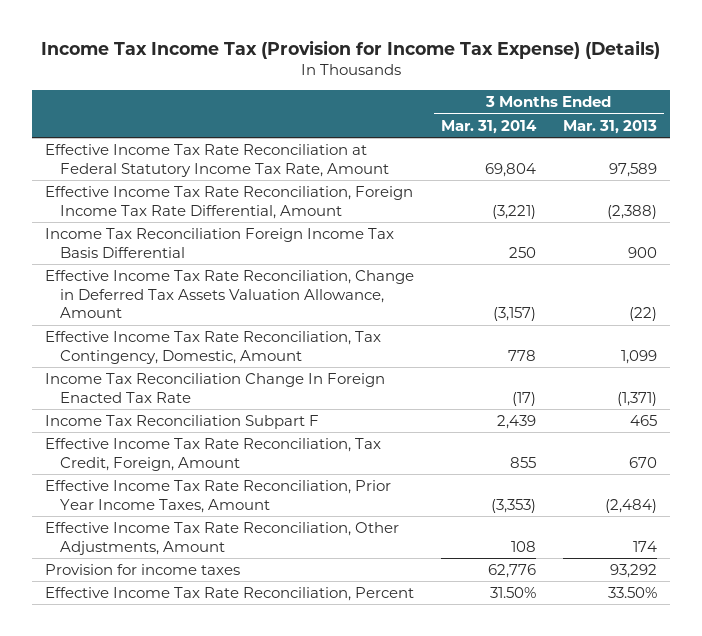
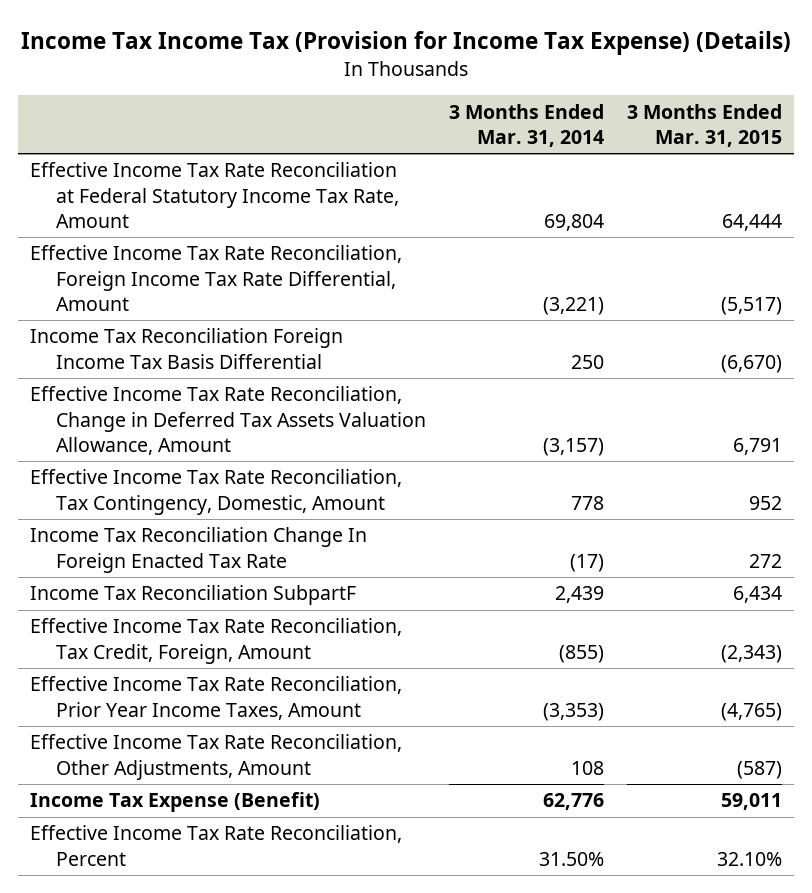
[562,119,657,134] Mar. 31, 2013 -> none
none -> [627,103,783,148] 3 Months Ended Mar. 31, 2015
[45,414,320,429] Income Tax Reconciliation Subpart F -> [30,585,357,606] Income Tax Reconciliation SubpartF
[510,456,537,468] 855 -> [559,644,605,663] (855)
[45,563,241,575] Provision for income taxes -> [30,792,321,813] Income Tax Expense (Benefit)

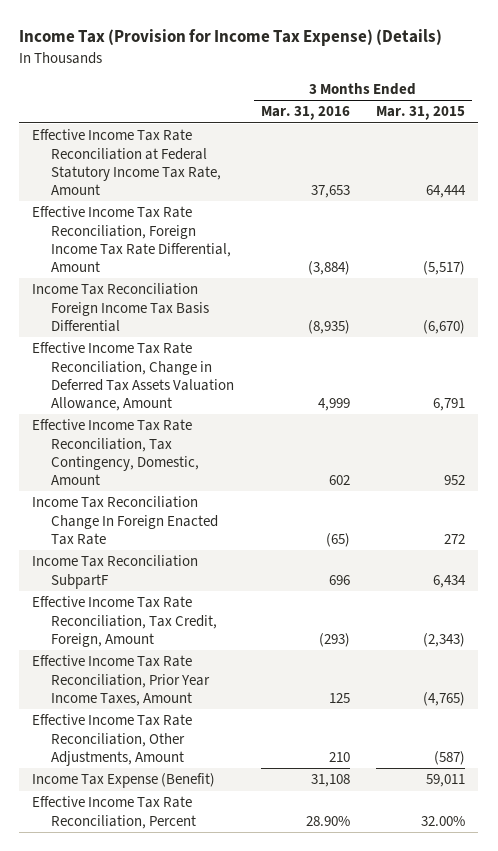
[21,31,792,56] Income Tax Income Tax (Provision for Income Tax Expense) (Details) -> [19,29,443,47] Income Tax (Provision for Income Tax Expense) (Details)
[449,103,605,148] 3 Months Ended Mar. 31, 2014 -> none
none -> [260,106,350,121] Mar. 31, 2016
[717,851,783,866] 32.10% -> [421,815,466,826] 32.00%

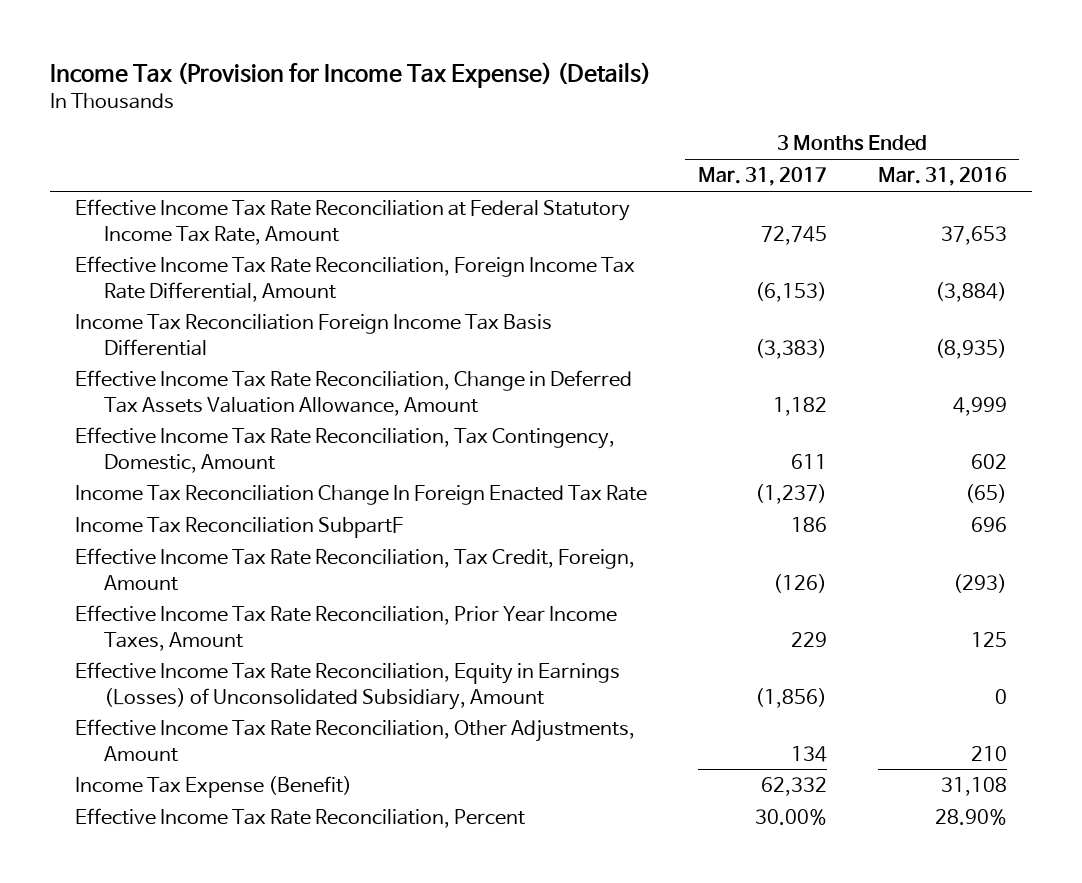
[376,106,466,121] Mar. 31, 2015 -> none
none -> [697,167,827,187] Mar. 31, 2017
none -> [75,662,621,710] Effective Income Tax Rate Reconciliation, Equity in Earnings (Losses) of Unconsolidated Subsidiary, Amount

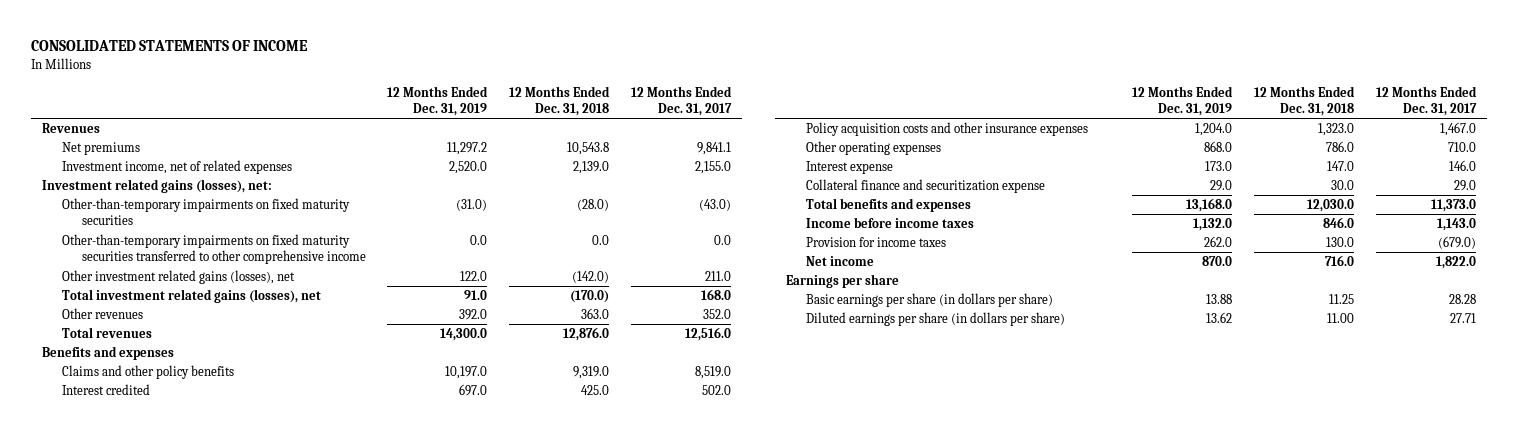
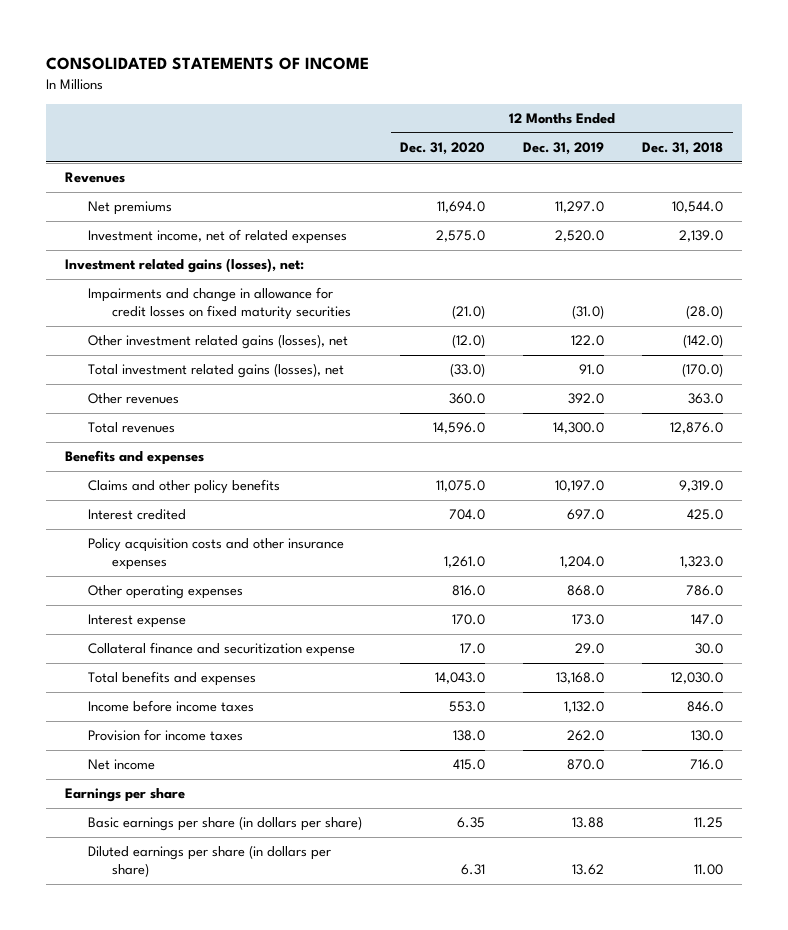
[631,85,733,116] 12 Months Ended Dec. 31, 2017 -> none
none -> [400,142,486,156] Dec. 31, 2020
[447,142,488,156] 11,297.2 -> [555,201,605,214] 11,297.0
[567,142,610,156] 10,543.8 -> [672,201,724,214] 10,544.0
[61,234,366,265] Other-than-temporary impairments on fixed maturity securities transferred to other comprehensive income -> none
[61,198,350,226] Other-than-temporary impairments on fixed maturity securities -> [88,287,351,321] Impairments and change in allowance for credit losses on fixed maturity securities

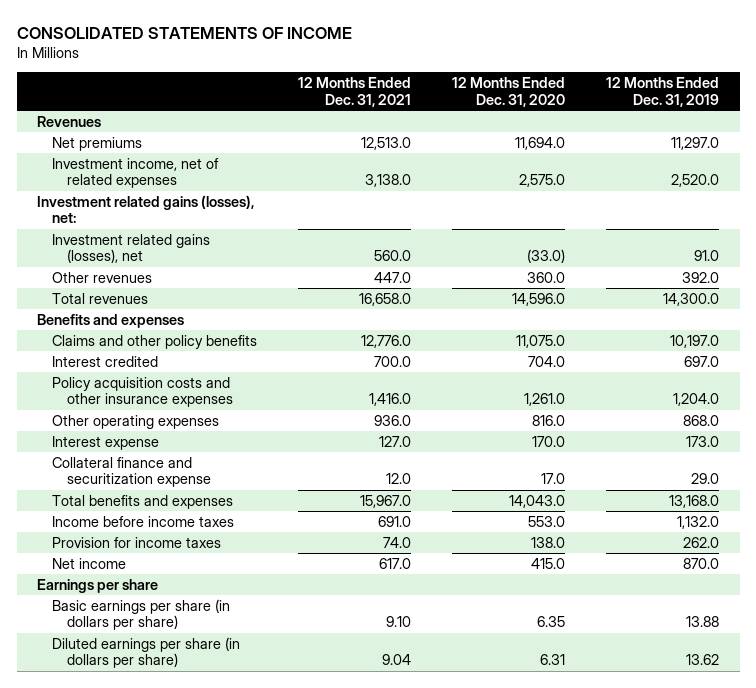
[642,142,724,156] Dec. 31, 2018 -> none
none -> [298,77,412,107] 12 Months Ended Dec. 31, 2021
[88,287,351,321] Impairments and change in allowance for credit losses on fixed maturity securities -> none
[88,334,349,350] Other investment related gains (losses), net -> none
[88,363,345,379] Total investment related gains (losses), net -> [51,233,210,264] Investment related gains (losses), net

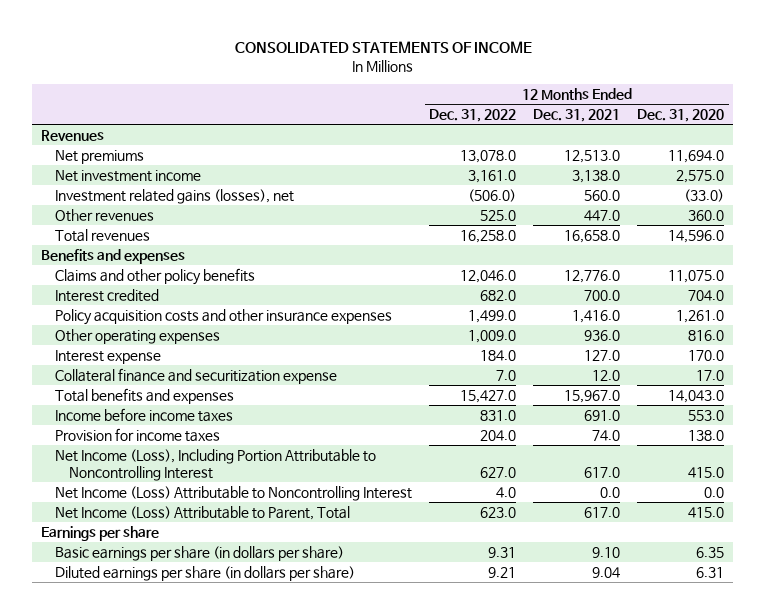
[606,77,720,107] 12 Months Ended Dec. 31, 2019 -> none
none -> [429,109,517,123] Dec. 31, 2022
[37,194,255,224] Investment related gains (losses), net: -> none
[51,157,219,189] Investment income, net of related expenses -> [54,169,201,182] Net investment income
none -> [54,448,376,481] Net Income (Loss), Including Portion Attributable to Noncontrolling Interest
none -> [54,485,412,501] Net Income (Loss) Attributable to Noncontrolling Interest
[51,557,126,569] Net income -> [54,505,350,520] Net Income (Loss) Attributable to Parent, Total

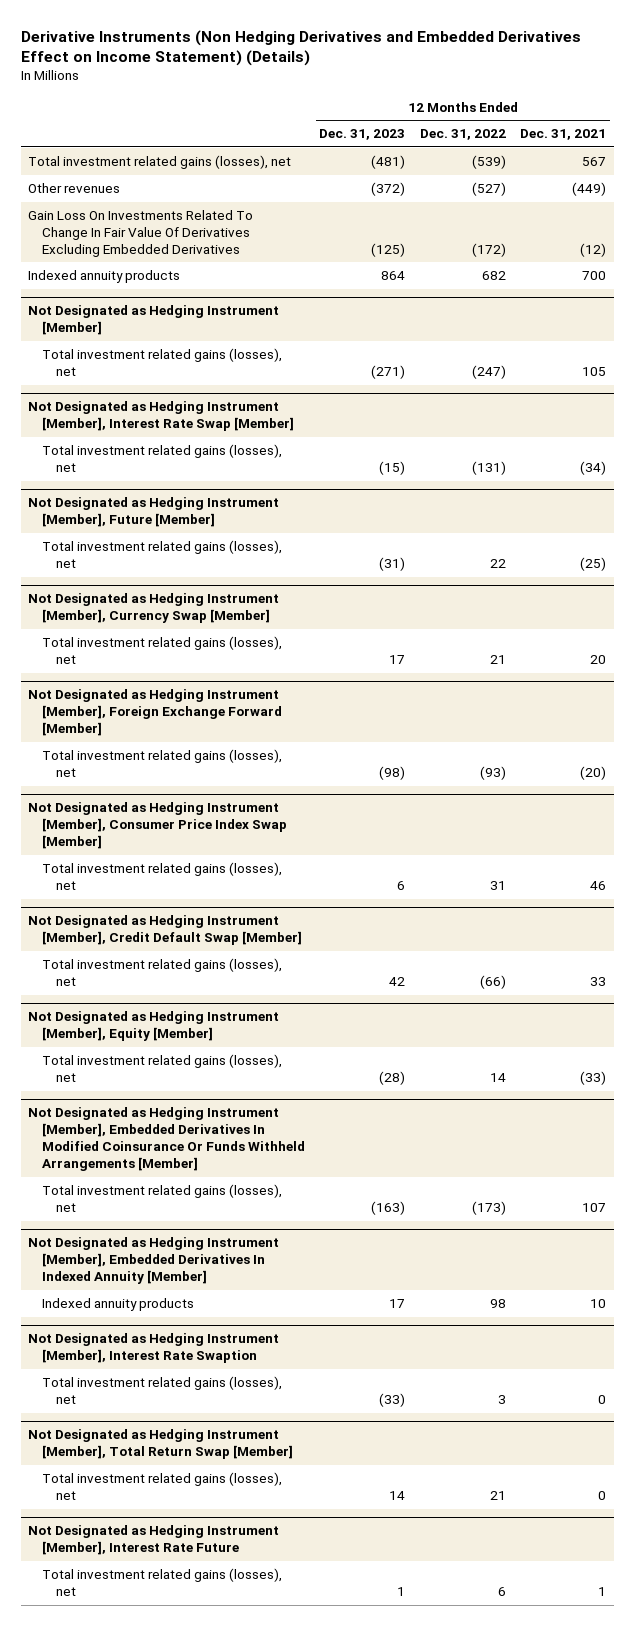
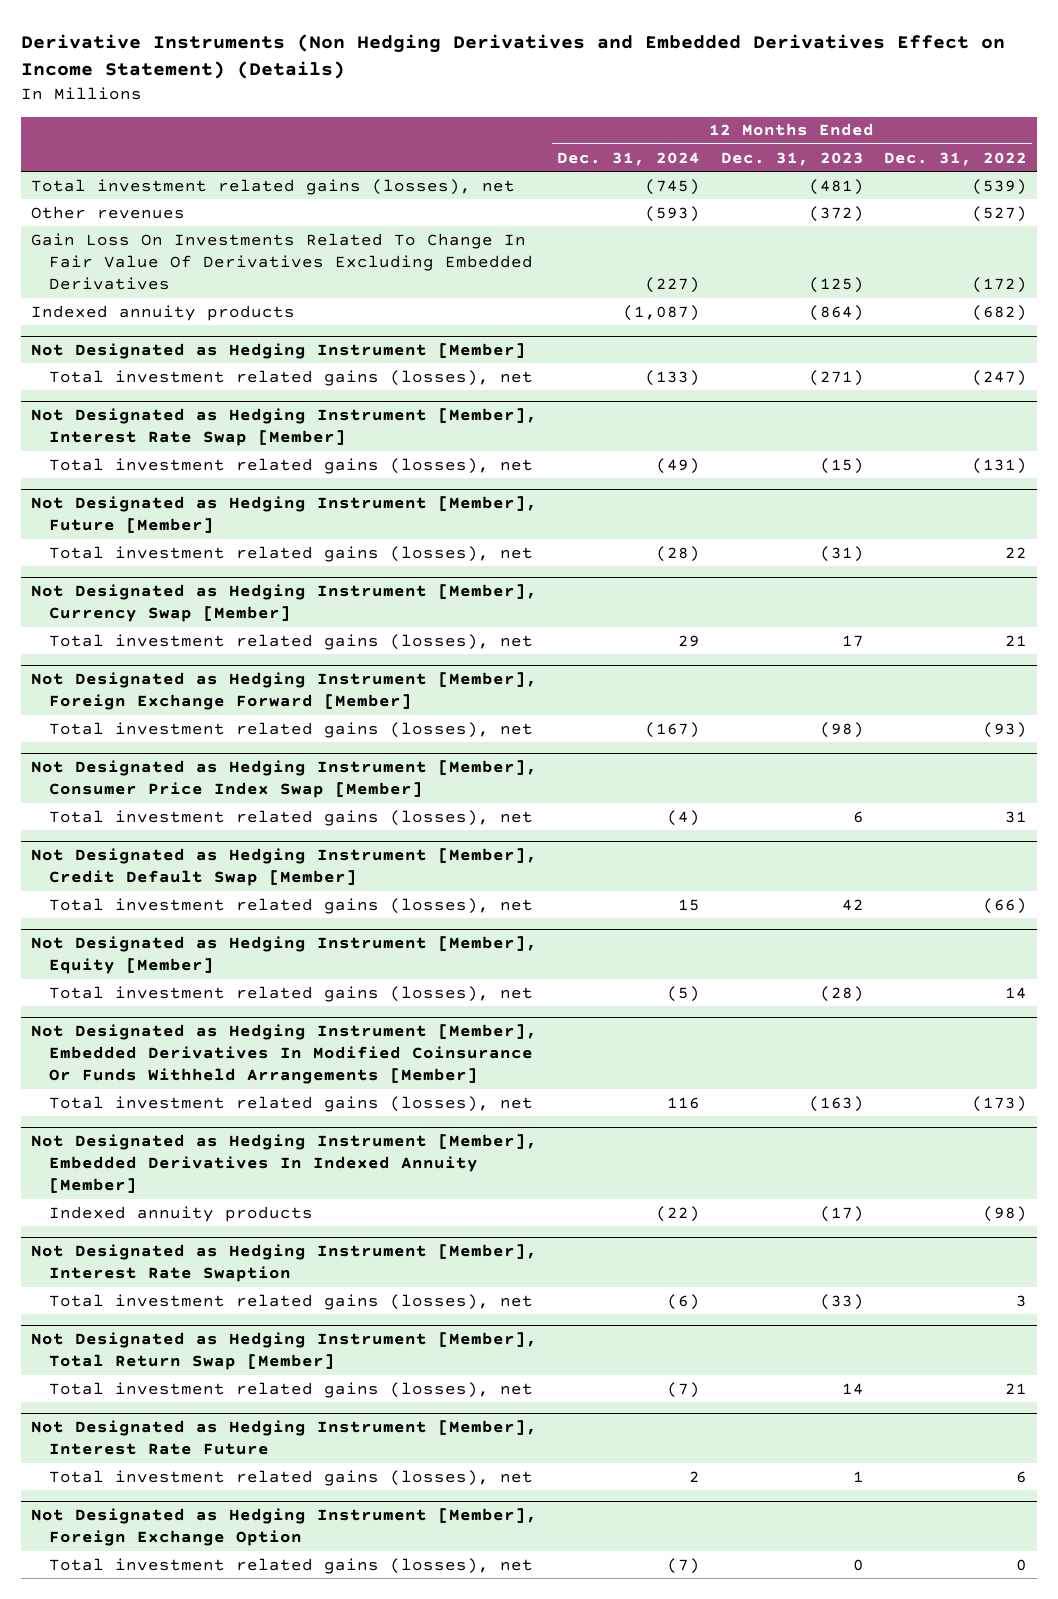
[520,129,607,141] Dec. 31, 2021 -> none
none -> [557,151,701,166] Dec. 31, 2024
[381,271,406,281] 864 -> [808,304,864,321] (864)
[481,271,506,281] 682 -> [971,304,1027,321] (682)
[389,1299,406,1309] 17 -> [819,1205,864,1222] (17)
[489,1299,506,1309] 98 -> [982,1205,1027,1222] (98)
none -> [31,1507,538,1547] Not Designated as Hedging Instrument [Member], Foreign Exchange Option
none -> [49,1557,534,1574] Total investment related gains (losses), net

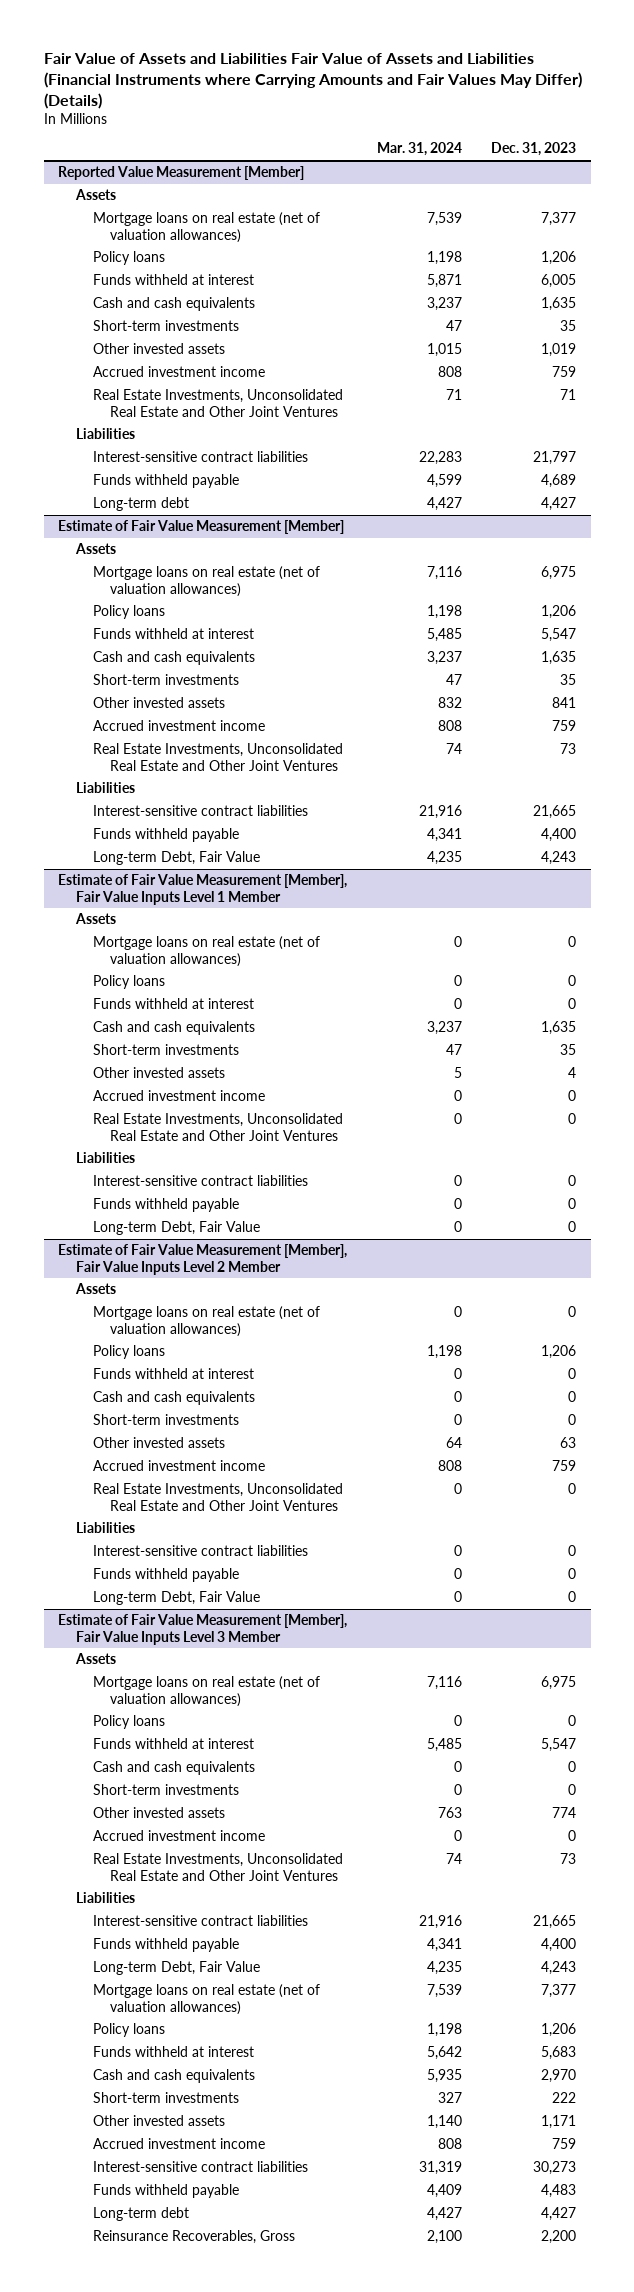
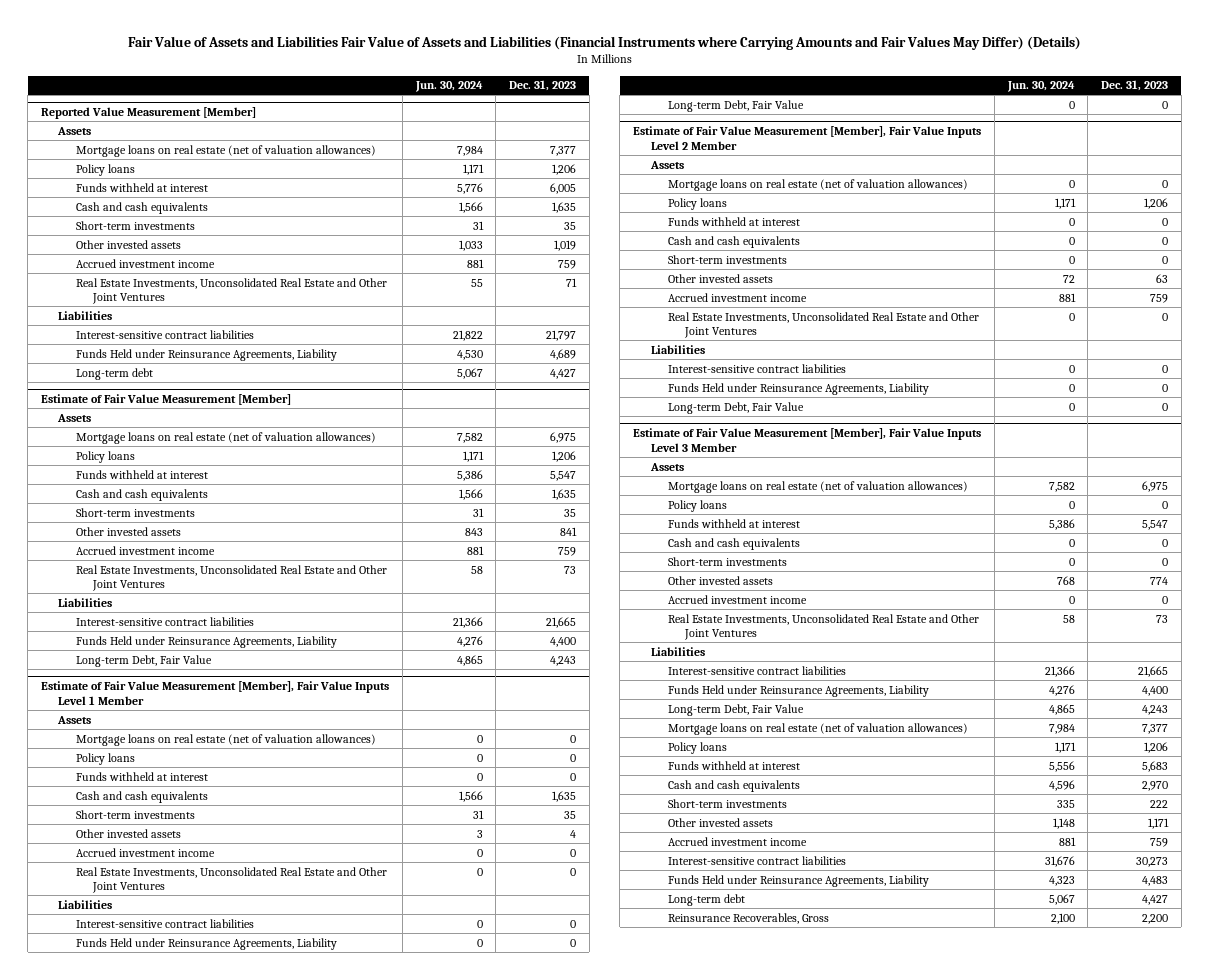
[376,142,462,157] Mar. 31, 2024 -> none
none -> [414,81,483,93] Jun. 30, 2024
[93,474,240,489] Funds withheld payable -> [75,348,337,361] Funds Held under Reinsurance Agreements, Liability
[93,828,240,843] Funds withheld payable -> [75,635,337,648] Funds Held under Reinsurance Agreements, Liability
[93,1198,240,1213] Funds withheld payable -> [75,937,337,950] Funds Held under Reinsurance Agreements, Liability
[93,1568,240,1583] Funds withheld payable -> [667,382,929,395] Funds Held under Reinsurance Agreements, Liability
[93,1938,240,1953] Funds withheld payable -> [667,684,929,697] Funds Held under Reinsurance Agreements, Liability
[93,2184,240,2199] Funds withheld payable -> [667,874,929,887] Funds Held under Reinsurance Agreements, Liability

